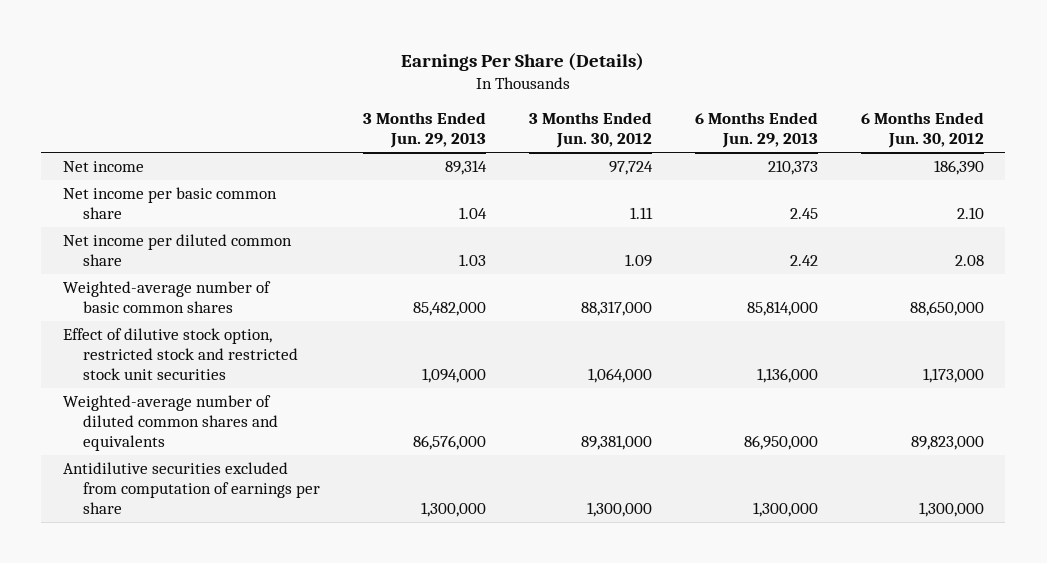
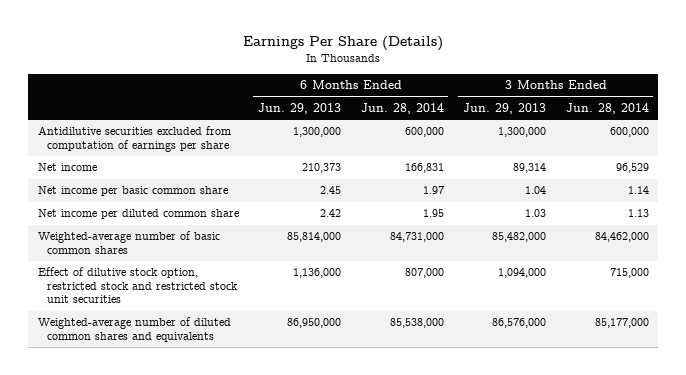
[528,112,652,149] 3 Months Ended Jun. 30, 2012 -> none
[860,112,984,149] 6 Months Ended Jun. 30, 2012 -> none
none -> [360,102,444,114] Jun. 28, 2014
none -> [565,102,649,114] Jun. 28, 2014
[62,462,320,515] Antidilutive securities excluded from computation of earnings per share -> [37,126,231,152] Antidilutive securities excluded from computation of earnings per share

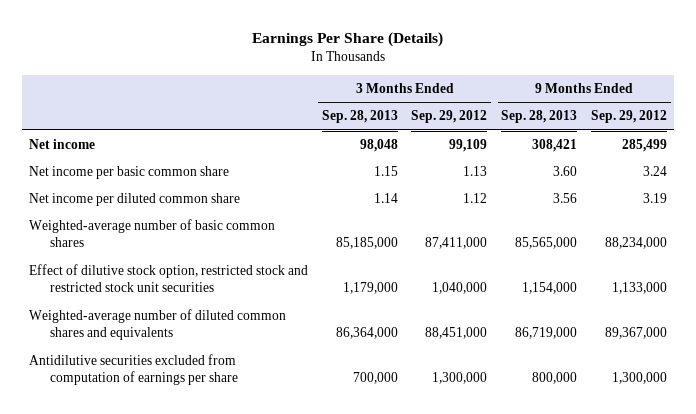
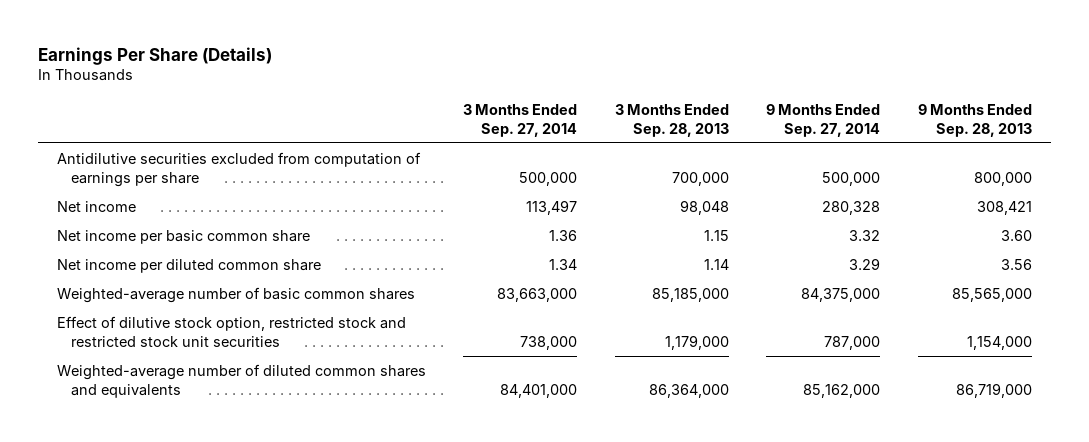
[411,110,488,124] Sep. 29, 2012 -> none
[591,110,668,124] Sep. 29, 2012 -> none
none -> [463,104,578,137] 3 Months Ended Sep. 27, 2014
none -> [766,104,881,137] 9 Months Ended Sep. 27, 2014
[28,354,238,386] Antidilutive securities excluded from computation of earnings per share -> [56,152,421,187] Antidilutive securities excluded from computation of earnings per share

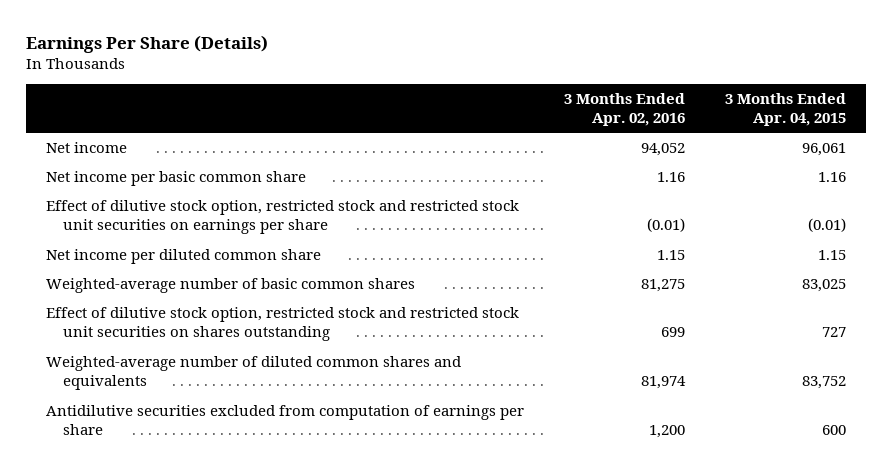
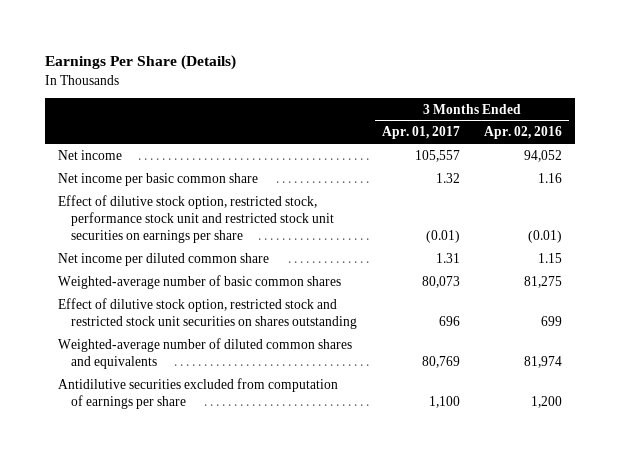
[725,92,847,126] 3 Months Ended Apr. 04, 2015 -> none
none -> [381,126,460,140] Apr. 01, 2017
[45,199,519,235] Effect of dilutive stock option, restricted stock and restricted stock unit securities on earnings per share -> [57,194,334,244] Effect of dilutive stock option, restricted stock, performance stock unit and restricted stock unit securities on earnings per share

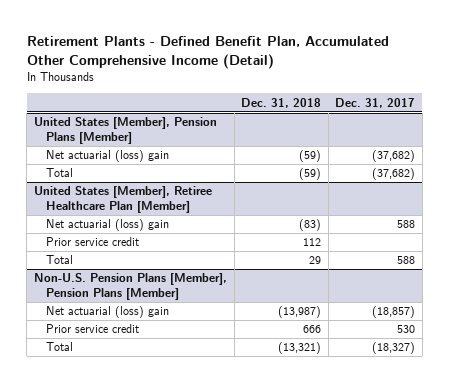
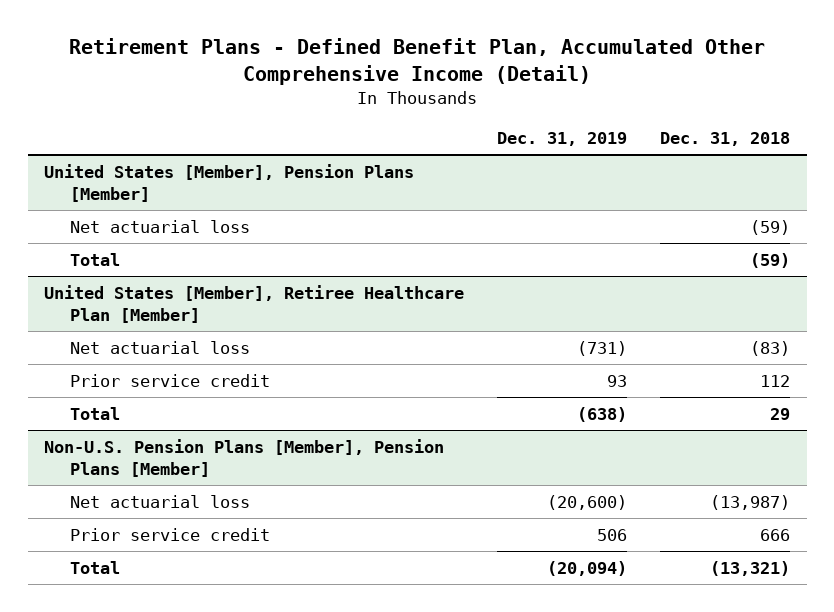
[26,35,389,69] Retirement Plants - Defined Benefit Plan, Accumulated Other Comprehensive Income (Detail) -> [69,38,766,86] Retirement Plans - Defined Benefit Plan, Accumulated Other Comprehensive Income (Detail)
[335,97,416,108] Dec. 31, 2017 -> none
none -> [497,132,628,147] Dec. 31, 2019
[45,150,169,163] Net actuarial (loss) gain -> [70,219,251,233] Net actuarial loss
[45,219,169,232] Net actuarial (loss) gain -> [70,340,251,354] Net actuarial loss
[45,306,169,319] Net actuarial (loss) gain -> [70,494,251,508] Net actuarial loss

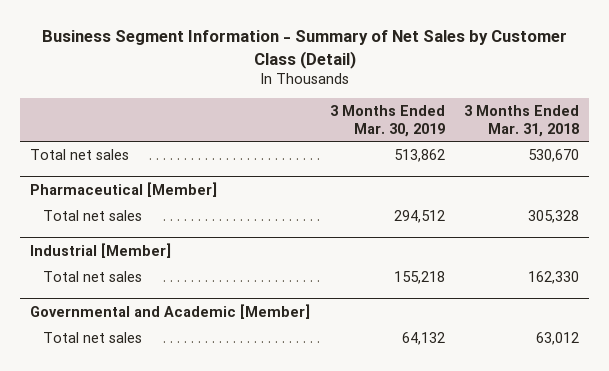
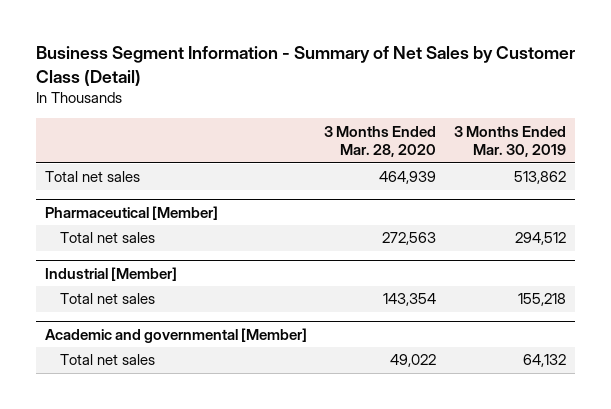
[464,105,580,137] 3 Months Ended Mar. 31, 2018 -> none
none -> [324,125,437,158] 3 Months Ended Mar. 28, 2020
[29,303,310,319] Governmental and Academic [Member] -> [44,327,307,343] Academic and governmental [Member]

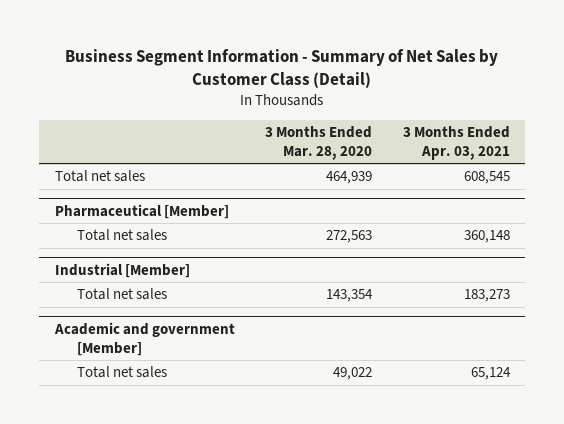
[454,125,567,158] 3 Months Ended Mar. 30, 2019 -> none
none -> [402,125,510,160] 3 Months Ended Apr. 03, 2021
[44,327,307,343] Academic and governmental [Member] -> [53,321,235,356] Academic and government [Member]

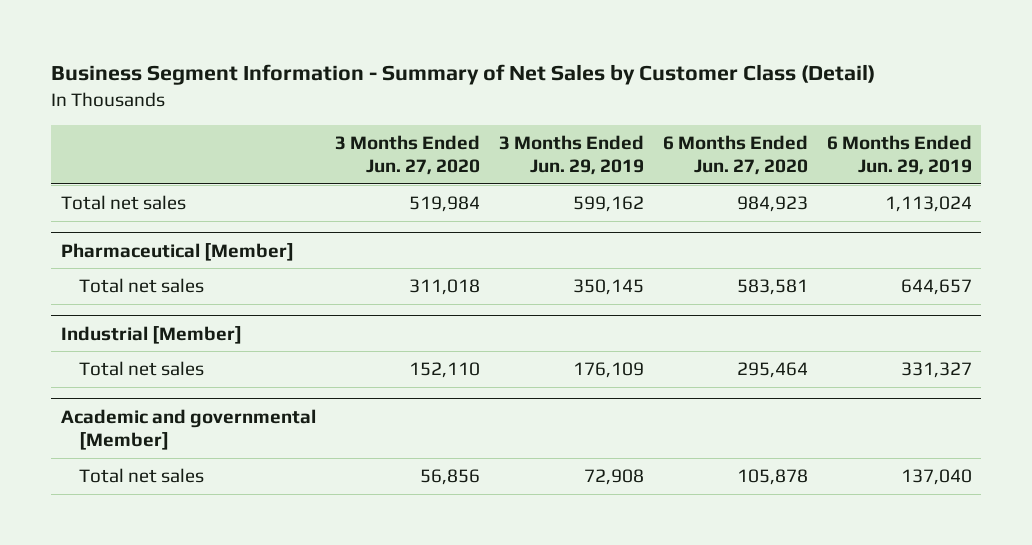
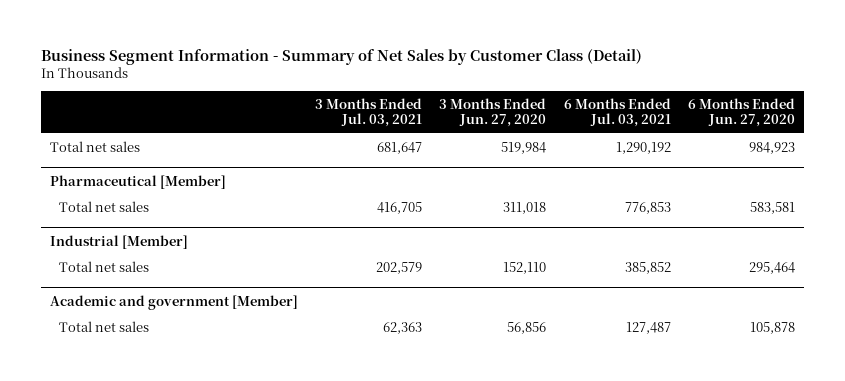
[498,134,644,176] 3 Months Ended Jun. 29, 2019 -> none
[826,134,972,176] 6 Months Ended Jun. 29, 2019 -> none
none -> [315,97,423,128] 3 Months Ended Jul. 03, 2021
none -> [563,97,671,128] 6 Months Ended Jul. 03, 2021
[60,408,316,451] Academic and governmental [Member] -> [49,294,298,310] Academic and government [Member]

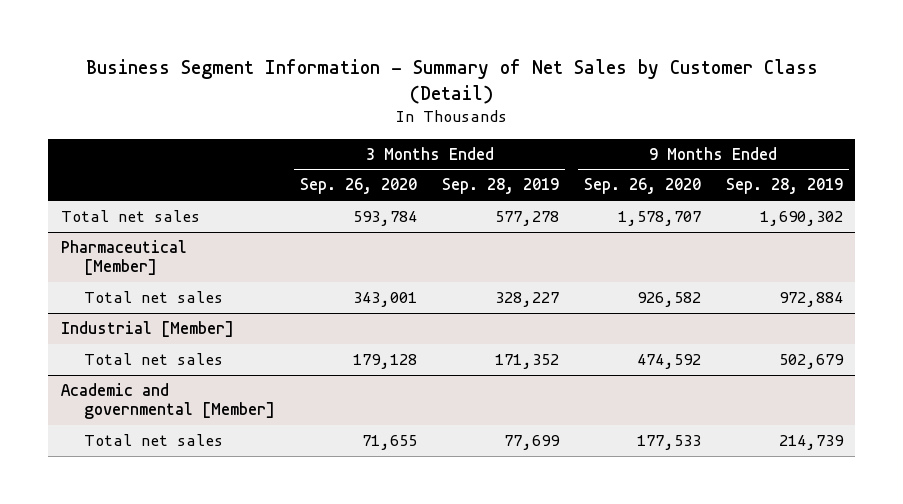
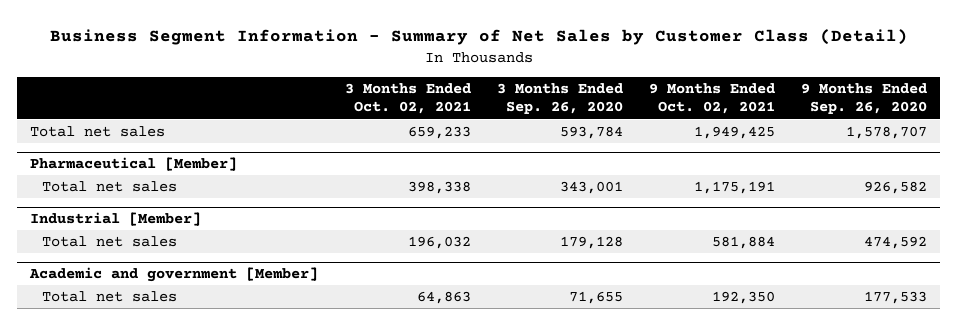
[441,178,559,195] Sep. 28, 2019 -> none
[725,178,843,195] Sep. 28, 2019 -> none
none -> [344,83,471,115] 3 Months Ended Oct. 02, 2021
none -> [649,83,776,115] 9 Months Ended Oct. 02, 2021
[60,383,276,420] Academic and governmental [Member] -> [29,267,319,283] Academic and government [Member]

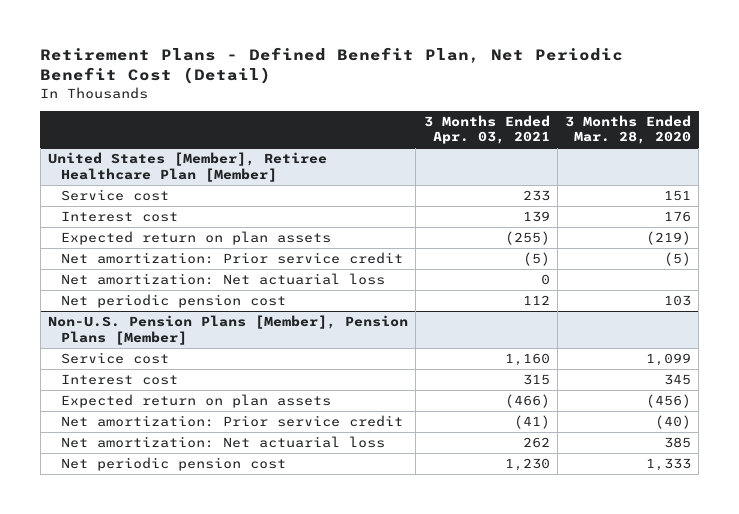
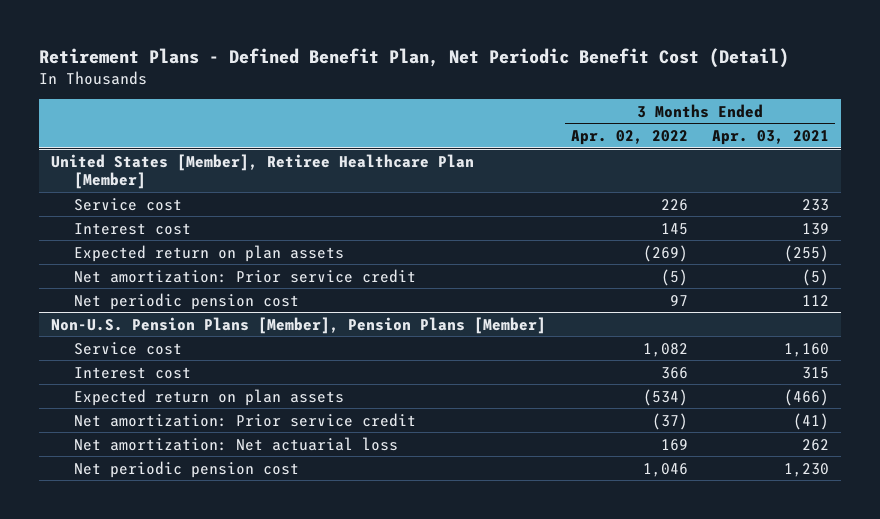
[565,114,692,145] 3 Months Ended Mar. 28, 2020 -> none
none -> [570,130,688,146] Apr. 02, 2022
[60,273,385,286] Net amortization: Net actuarial loss -> none

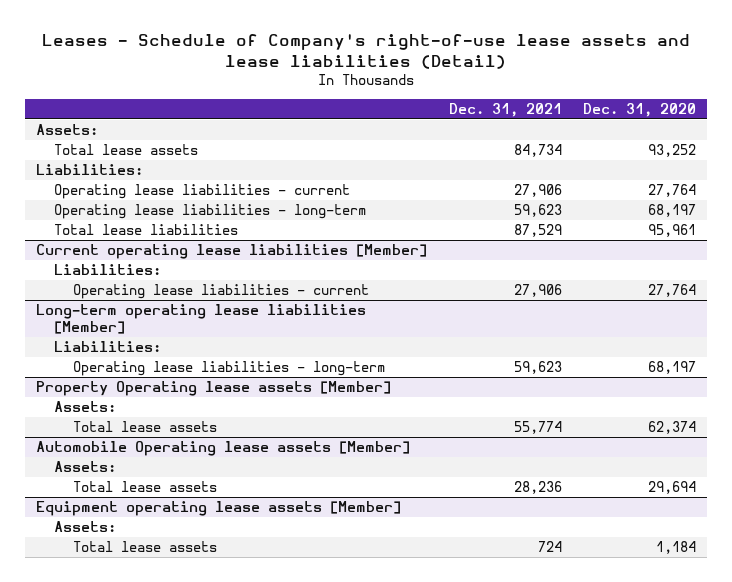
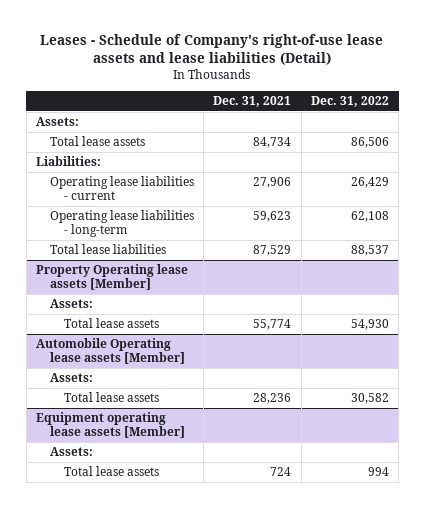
[583,103,697,118] Dec. 31, 2020 -> none
none -> [310,96,389,108] Dec. 31, 2022
[35,244,427,260] Current operating lease liabilities [Member] -> none
[54,264,162,276] Liabilities: -> none
[72,284,369,300] Operating lease liabilities - current -> none
[35,304,366,335] Long-term operating lease liabilities [Member] -> none
[54,341,162,353] Liabilities: -> none
[72,361,385,377] Operating lease liabilities - long-term -> none

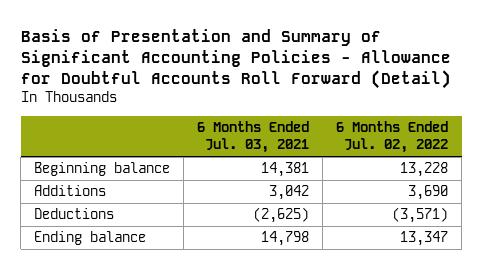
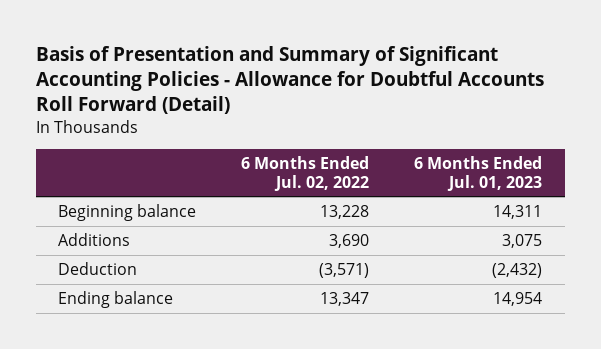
[197,120,310,154] 6 Months Ended Jul. 03, 2021 -> none
none -> [414,156,543,191] 6 Months Ended Jul. 01, 2023
[34,208,115,220] Deductions -> [58,262,138,276] Deduction

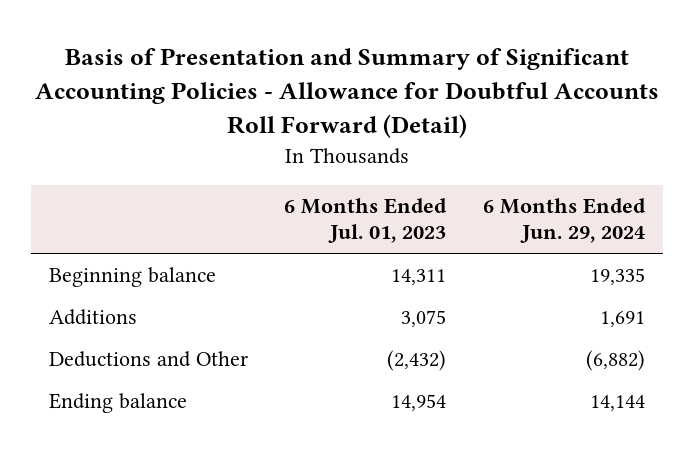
[241,156,370,191] 6 Months Ended Jul. 02, 2022 -> none
none -> [482,198,646,244] 6 Months Ended Jun. 29, 2024
[58,262,138,276] Deduction -> [49,351,249,368] Deductions and Other

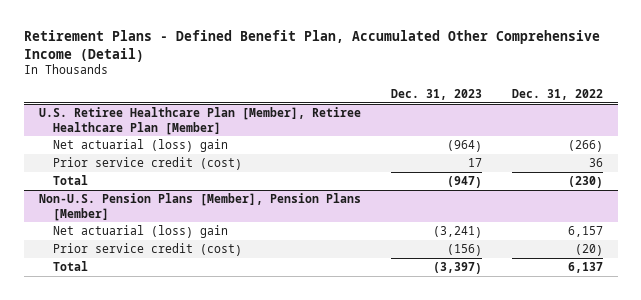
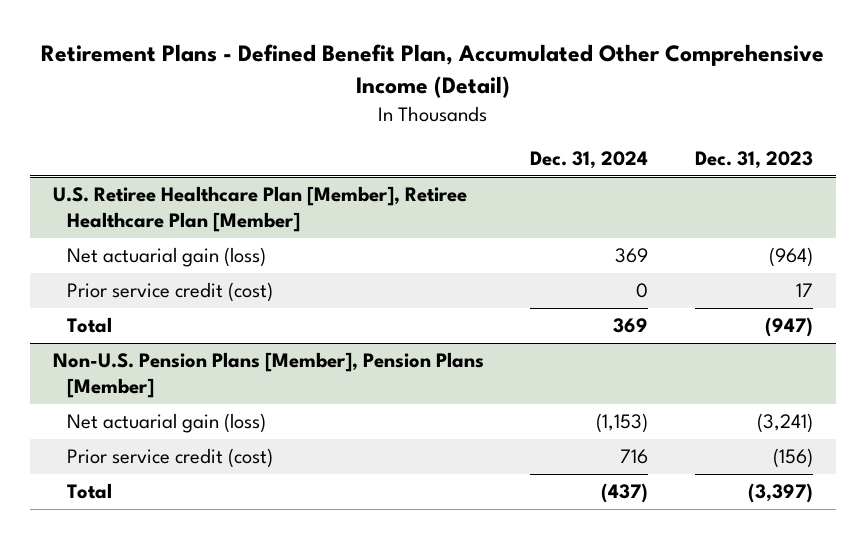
[511,89,603,101] Dec. 31, 2022 -> none
none -> [530,151,649,170] Dec. 31, 2024
[53,138,229,152] Net actuarial (loss) gain -> [67,247,267,268] Net actuarial gain (loss)
[53,224,229,238] Net actuarial (loss) gain -> [67,413,267,434] Net actuarial gain (loss)

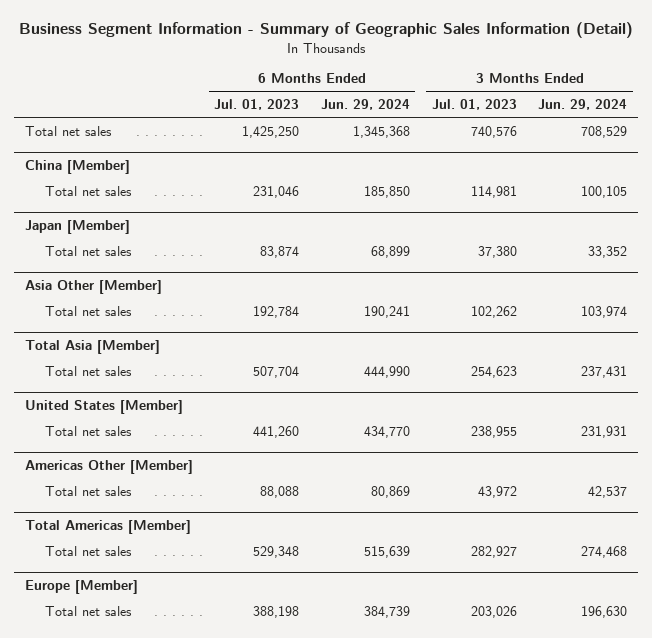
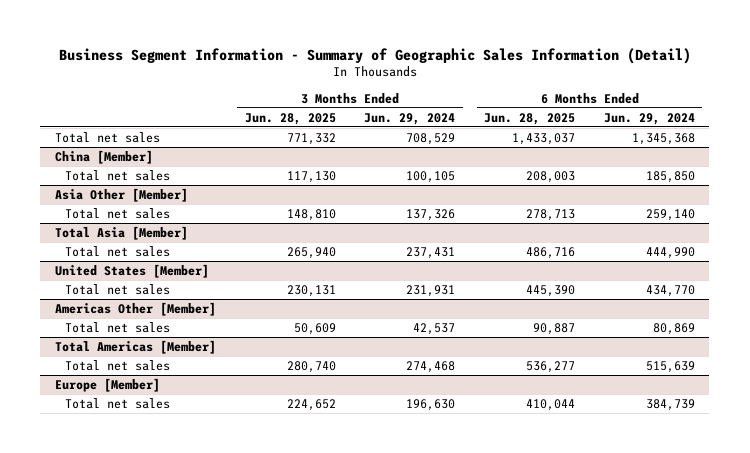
[214,99,300,111] Jul. 01, 2023 -> none
[431,99,517,111] Jul. 01, 2023 -> none
none -> [244,112,336,125] Jun. 28, 2025
none -> [484,112,576,125] Jun. 28, 2025
[24,220,130,235] Japan [Member] -> none
[45,245,133,256] Total net sales -> none
[363,305,410,318] 190,241 -> [645,208,695,221] 259,140
[581,305,628,318] 103,974 -> [406,208,456,221] 137,326

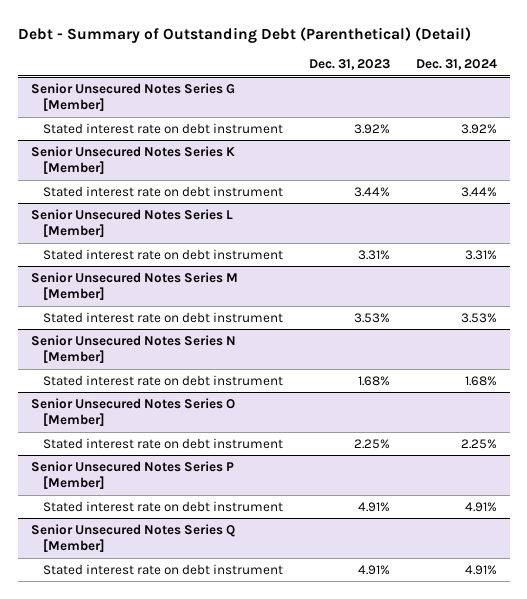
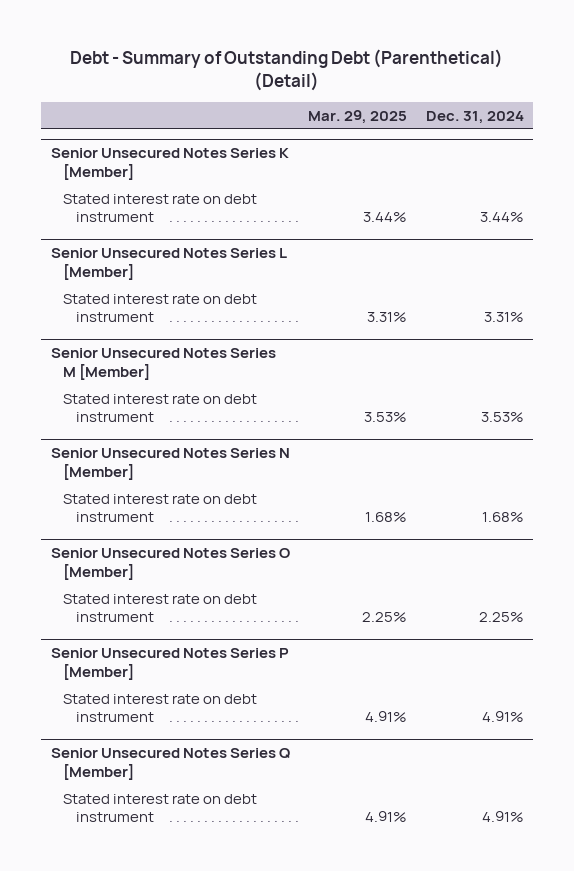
[308,59,390,71] Dec. 31, 2023 -> none
none -> [308,109,408,124] Mar. 29, 2025
[30,82,235,112] Senior Unsecured Notes Series G [Member] -> none
[42,122,283,134] Stated interest rate on debt instrument -> none

